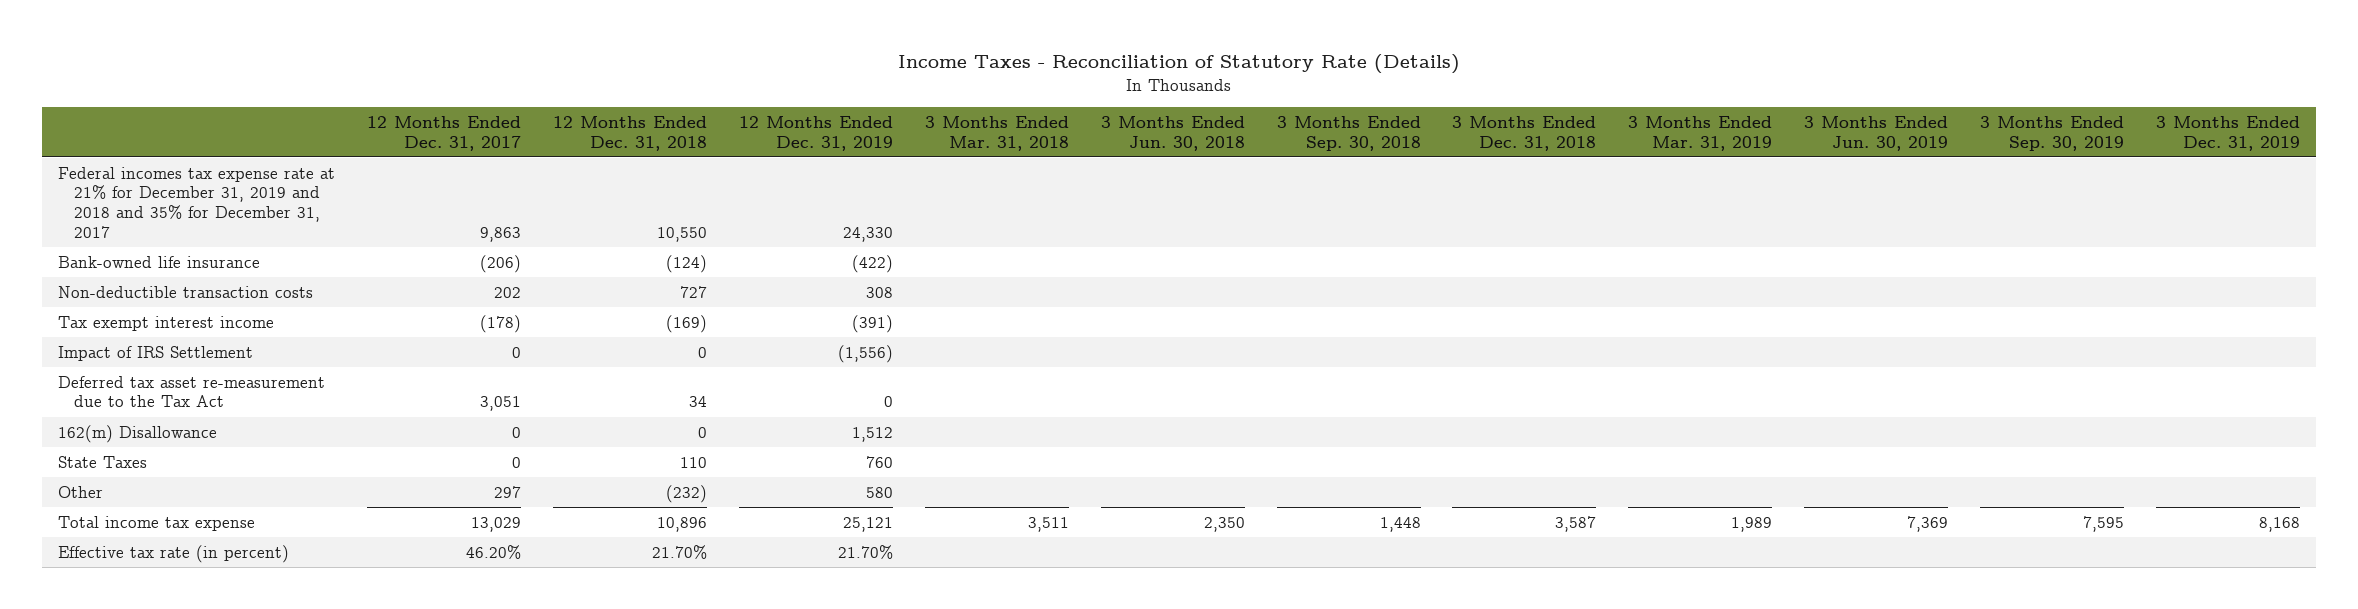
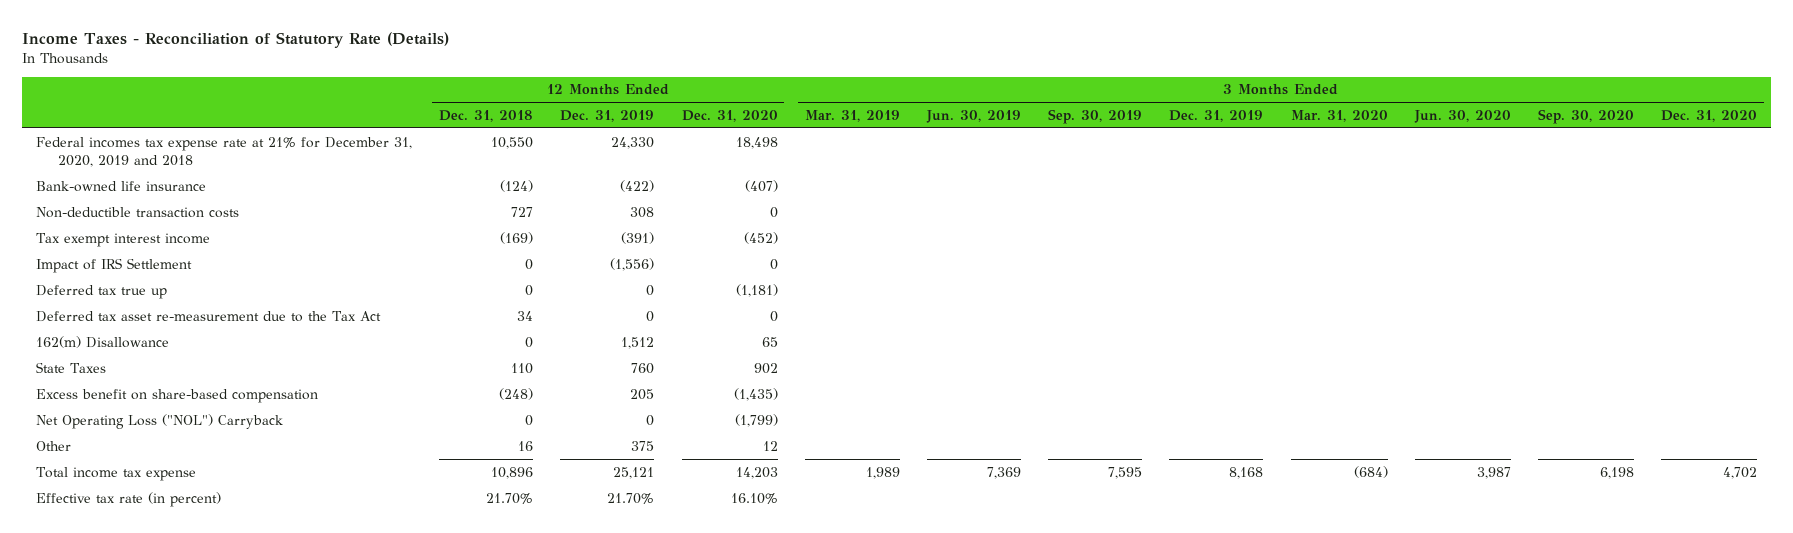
[367,115,522,151] 12 Months Ended Dec. 31, 2017 -> none
[924,115,1069,151] 3 Months Ended Mar. 31, 2018 -> none
[1100,115,1245,151] 3 Months Ended Jun. 30, 2018 -> none
[1276,115,1421,151] 3 Months Ended Sep. 30, 2018 -> none
[1452,115,1597,151] 3 Months Ended Dec. 31, 2018 -> none
none -> [681,109,778,122] Dec. 31, 2020
none -> [1290,109,1388,122] Mar. 31, 2020
none -> [1413,109,1511,123] Jun. 30, 2020
none -> [1538,108,1635,124] Sep. 30, 2020
none -> [1661,109,1758,122] Dec. 31, 2020
[58,166,336,239] Federal incomes tax expense rate at 21% for December 31, 2019 and 2018 and 35% for December 31, 2017 -> [35,136,412,167] Federal incomes tax expense rate at 21% for December 31, 2020, 2019 and 2018
none -> [35,284,167,299] Deferred tax true up
none -> [35,388,318,403] Excess benefit on share-based compensation
none -> [35,413,283,429] Net Operating Loss ("NOL") Carryback
[666,484,708,503] (232) -> [518,440,534,451] 16
[865,486,893,498] 580 -> [631,440,655,451] 375

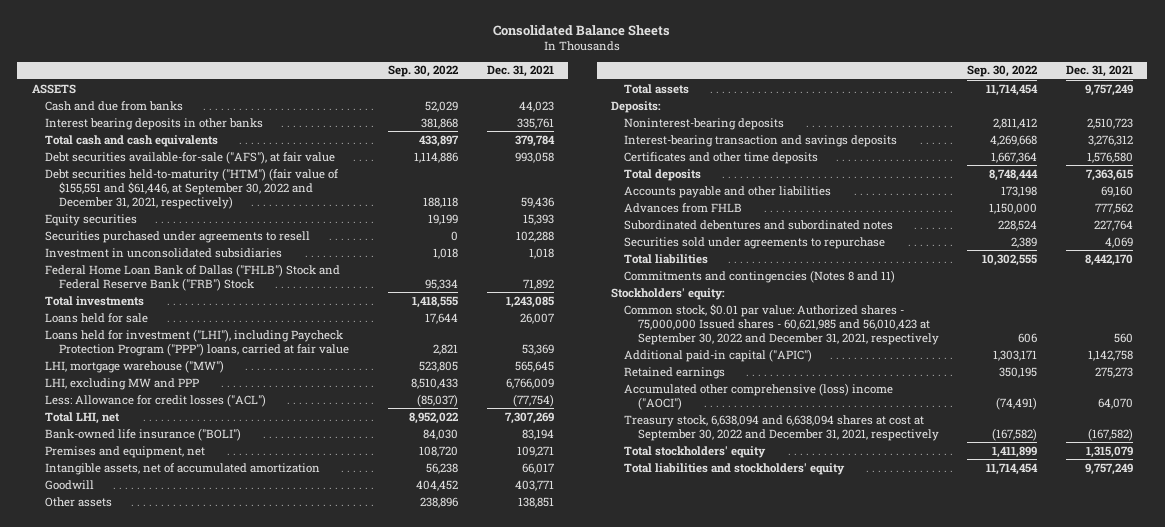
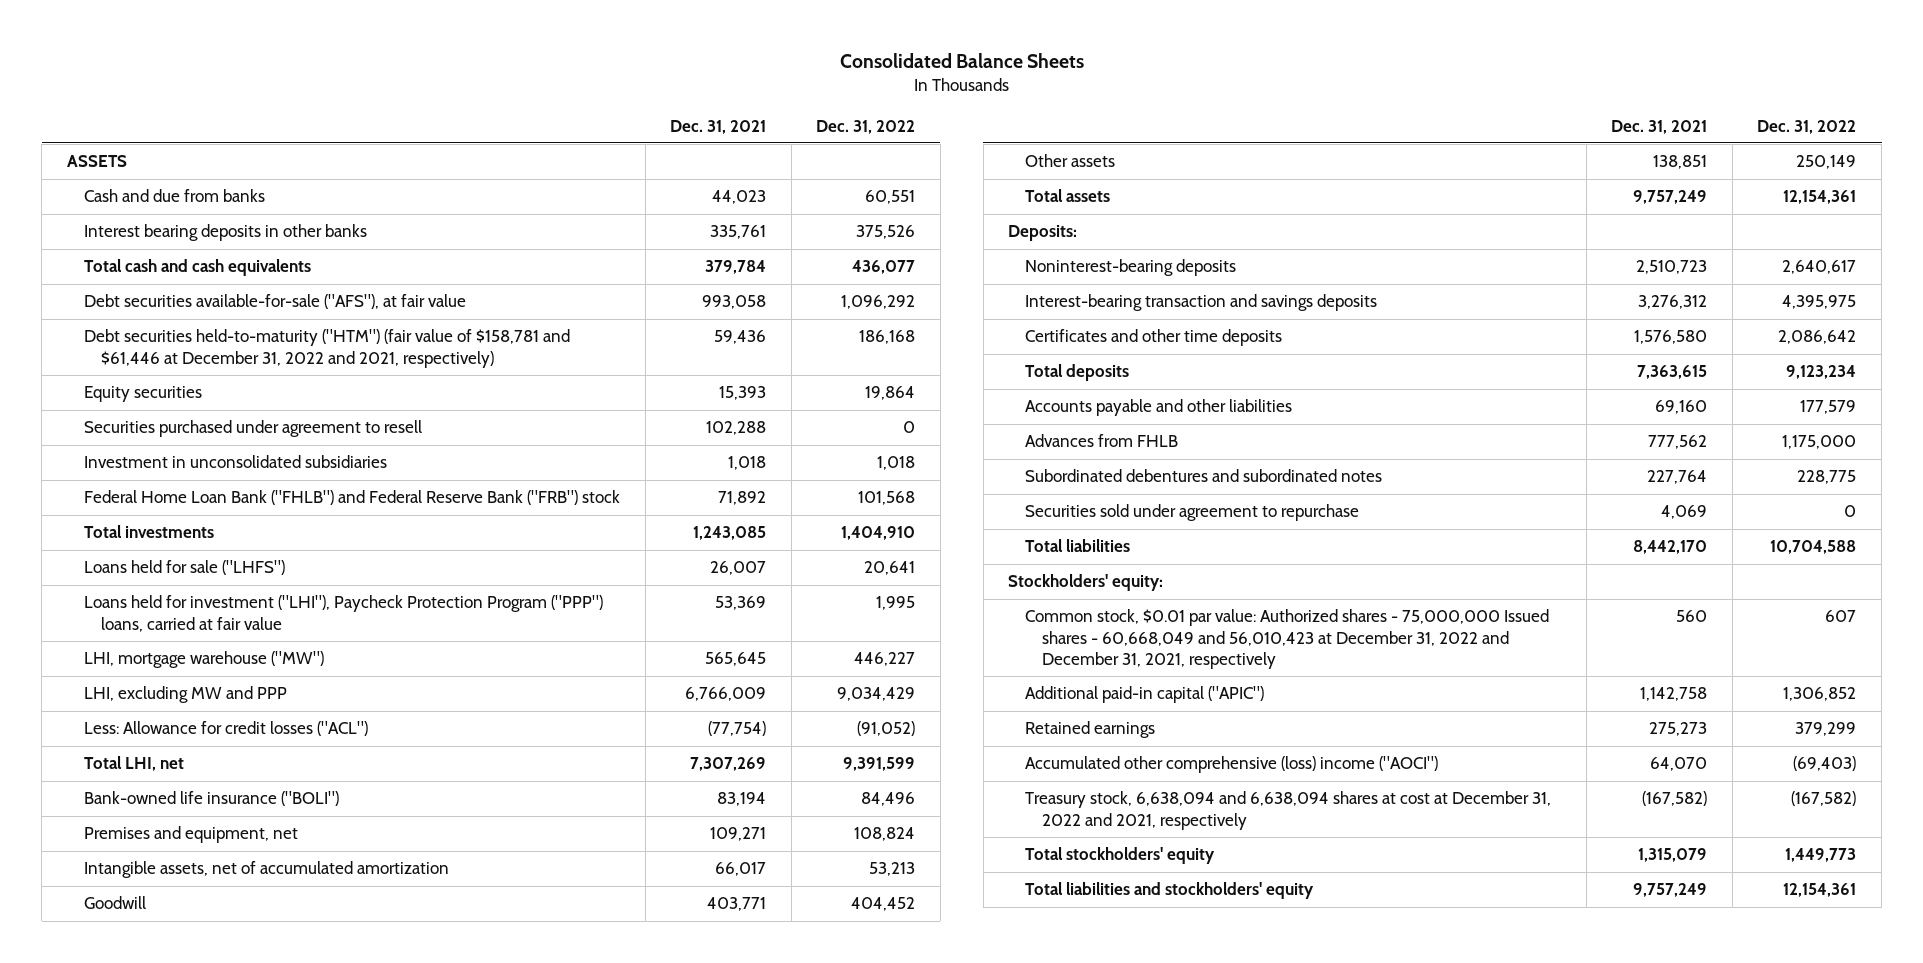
[388,65,459,78] Sep. 30, 2022 -> none
none -> [816,119,916,134] Dec. 31, 2022
[45,167,340,209] Debt securities held-to-maturity ("HTM") (fair value of $155,551 and $61,446, at September 30, 2022 and December 31, 2021, respectively) -> [84,329,571,368] Debt securities held-to-maturity ("HTM") (fair value of $158,781 and $61,446 at December 31, 2022 and 2021, respectively)
[45,230,311,243] Securities purchased under agreements to resell -> [84,420,423,438] Securities purchased under agreement to resell
[45,263,341,291] Federal Home Loan Bank of Dallas ("FHLB") Stock and Federal Reserve Bank ("FRB") Stock -> [84,490,621,506] Federal Home Loan Bank ("FHLB") and Federal Reserve Bank ("FRB") stock
[45,312,149,323] Loans held for sale -> [84,560,286,576] Loans held for sale ("LHFS")
[45,328,349,356] Loans held for investment ("LHI"), including Paycheck Protection Program ("PPP") loans, carried at fair value -> [84,595,604,632] Loans held for investment ("LHI"), Paycheck Protection Program ("PPP") loans, carried at fair value
[624,236,886,249] Securities sold under agreements to repurchase -> [1025,504,1360,522] Securities sold under agreement to repurchase
[624,269,896,283] Commitments and contingencies (Notes 8 and 11) -> none
[624,303,939,345] Common stock, $0.01 par value: Authorized shares - 75,000,000 Issued shares - 60,621,985 and 56,010,423 at September 30, 2022 and December 31, 2021, respectively -> [1025,609,1550,669] Common stock, $0.01 par value: Authorized shares - 75,000,000 Issued shares - 60,668,049 and 56,010,423 at December 31, 2022 and December 31, 2021, respectively
[624,414,939,441] Treasury stock, 6,638,094 and 6,638,094 shares at cost at September 30, 2022 and December 31, 2021, respectively -> [1025,791,1552,830] Treasury stock, 6,638,094 and 6,638,094 shares at cost at December 31, 2022 and 2021, respectively

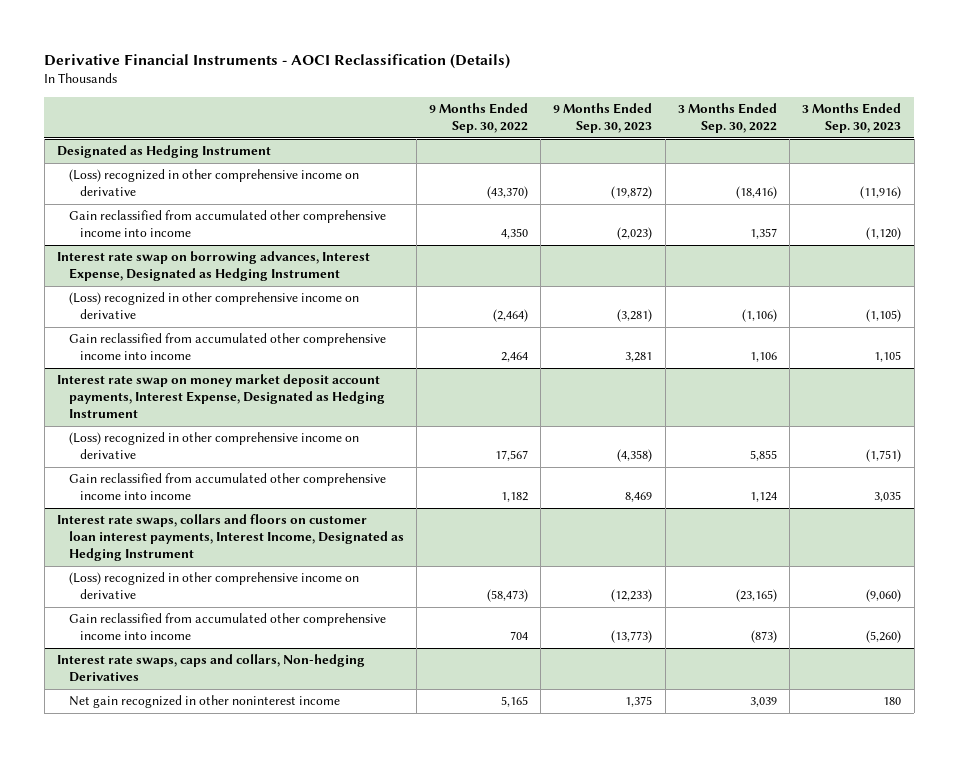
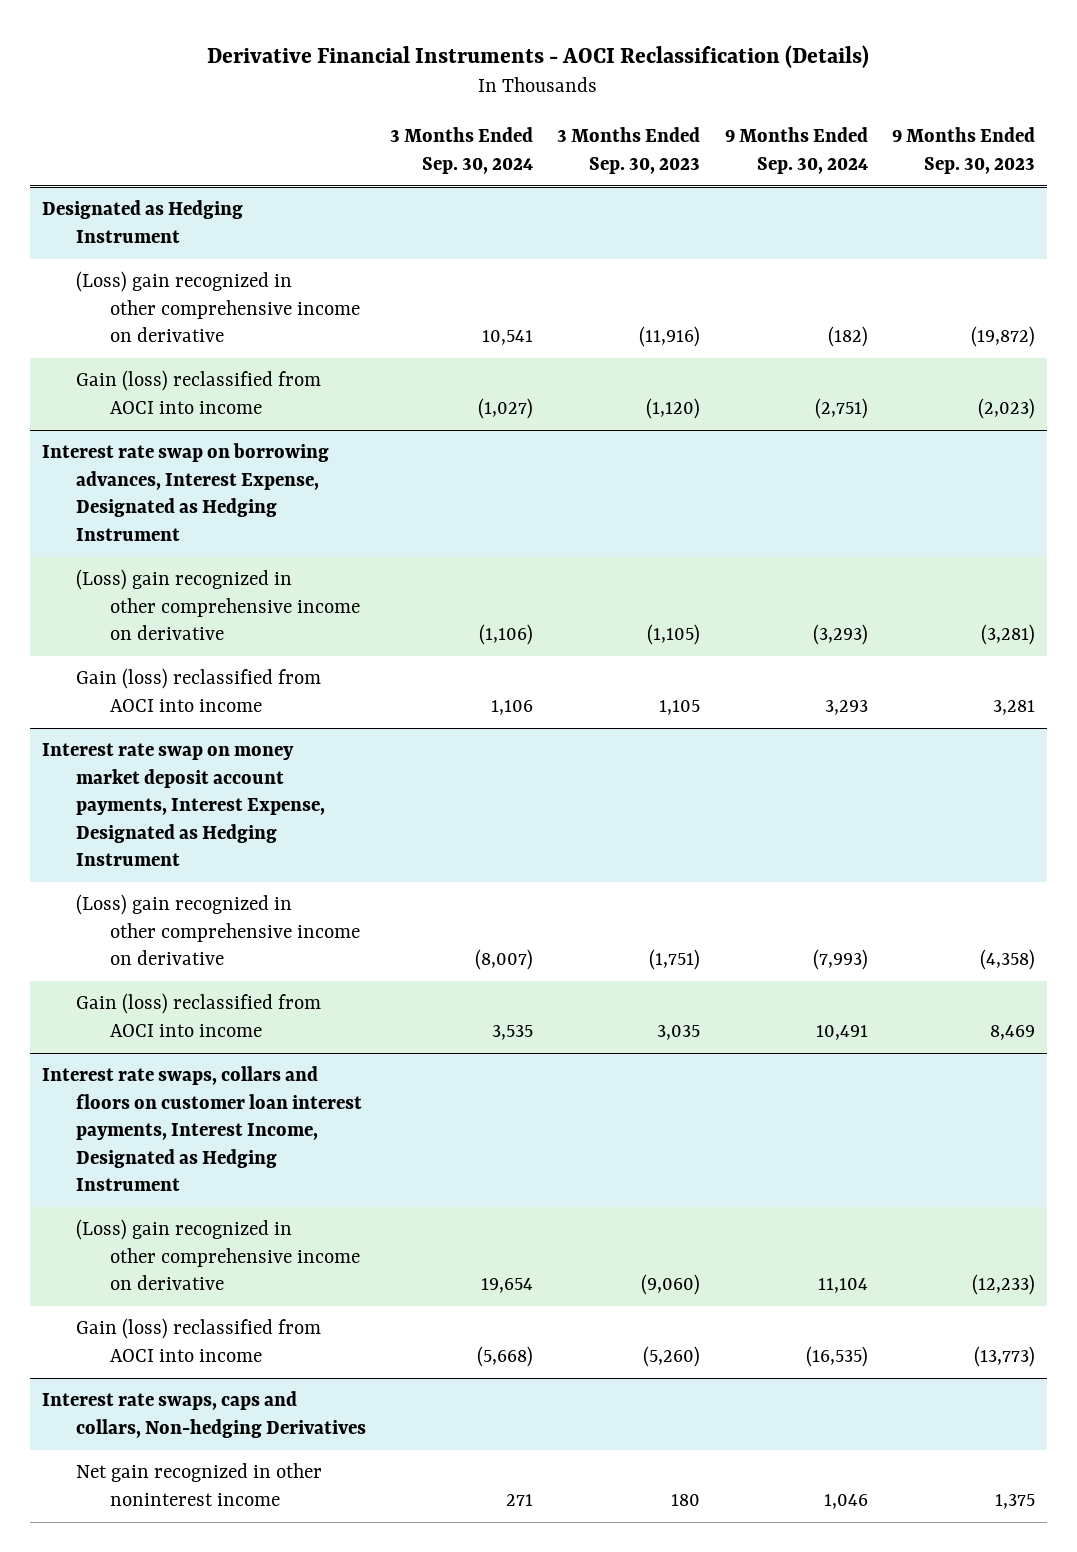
[429,103,529,134] 9 Months Ended Sep. 30, 2022 -> none
[677,103,777,134] 3 Months Ended Sep. 30, 2022 -> none
none -> [390,127,534,174] 3 Months Ended Sep. 30, 2024
none -> [724,127,868,174] 9 Months Ended Sep. 30, 2024
[68,169,359,197] (Loss) recognized in other comprehensive income on derivative -> [76,271,361,343] (Loss) gain recognized in other comprehensive income on derivative
[68,210,386,238] Gain reclassified from accumulated other comprehensive income into income -> [76,370,322,414] Gain (loss) reclassified from AOCI into income
[68,292,359,320] (Loss) recognized in other comprehensive income on derivative -> [76,569,361,641] (Loss) gain recognized in other comprehensive income on derivative
[68,333,386,361] Gain reclassified from accumulated other comprehensive income into income -> [76,668,322,712] Gain (loss) reclassified from AOCI into income
[68,432,359,460] (Loss) recognized in other comprehensive income on derivative -> [76,894,361,966] (Loss) gain recognized in other comprehensive income on derivative
[68,473,386,501] Gain reclassified from accumulated other comprehensive income into income -> [76,993,322,1037] Gain (loss) reclassified from AOCI into income
[68,572,359,600] (Loss) recognized in other comprehensive income on derivative -> [76,1219,361,1291] (Loss) gain recognized in other comprehensive income on derivative
[68,613,386,641] Gain reclassified from accumulated other comprehensive income into income -> [76,1318,322,1362] Gain (loss) reclassified from AOCI into income

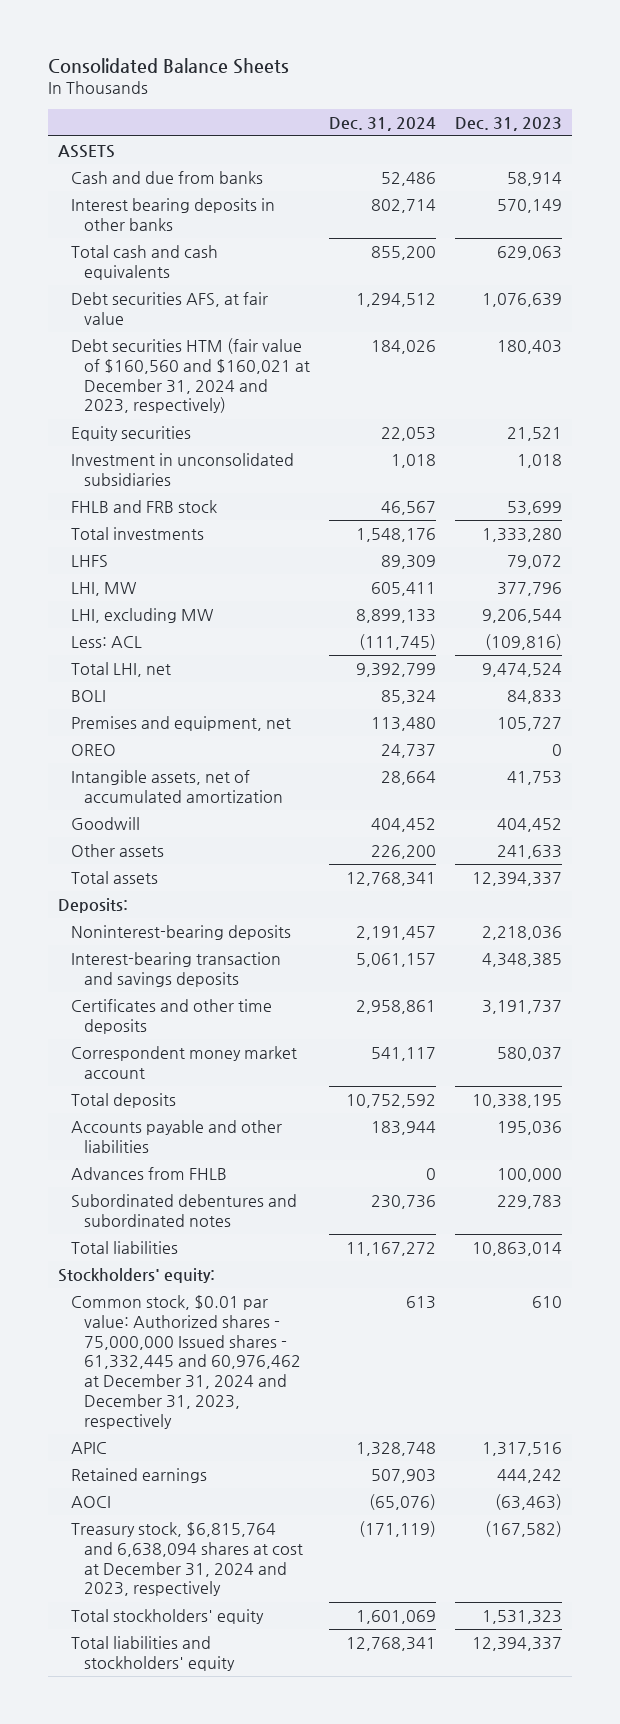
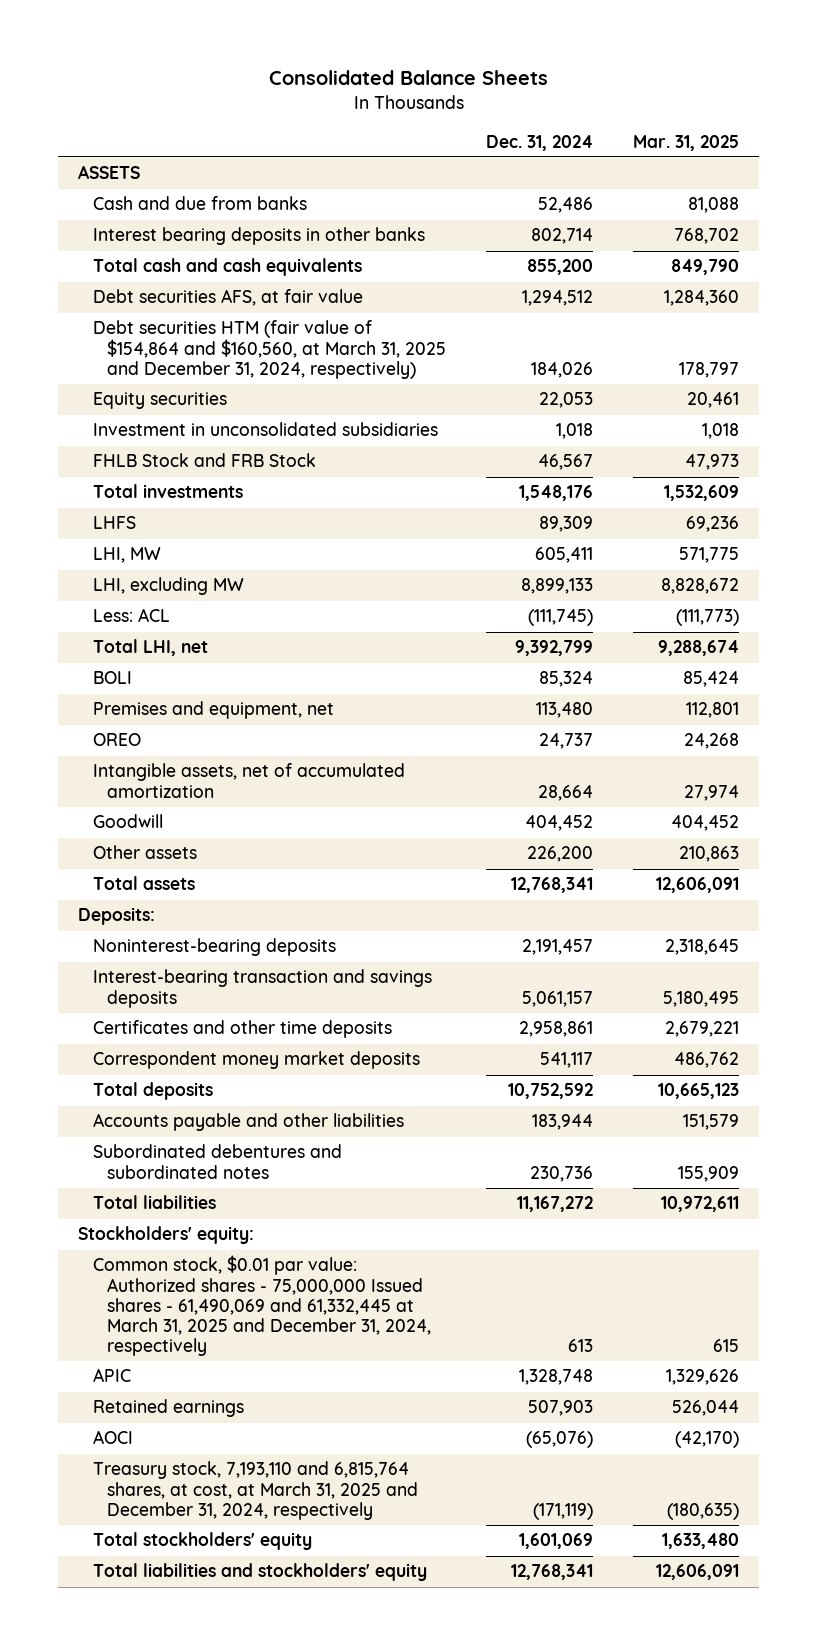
[455,116,563,131] Dec. 31, 2023 -> none
none -> [632,134,739,151] Mar. 31, 2025
[70,337,310,414] Debt securities HTM (fair value of $160,560 and $160,021 at December 31, 2024 and 2023, respectively) -> [92,320,446,379] Debt securities HTM (fair value of $154,864 and $160,560, at March 31, 2025 and December 31, 2024, respectively)
[70,499,217,513] FHLB and FRB stock -> [92,453,316,468] FHLB Stock and FRB Stock
[70,1045,297,1079] Correspondent money market account -> [92,1051,420,1070] Correspondent money market deposits
[70,1166,227,1180] Advances from FHLB -> none
[70,1294,301,1429] Common stock, $0.01 par value: Authorized shares - 75,000,000 Issued shares - 61,332,445 and 60,976,462 at December 31, 2024 and December 31, 2023, respectively -> [92,1255,431,1356] Common stock, $0.01 par value: Authorized shares - 75,000,000 Issued shares - 61,490,069 and 61,332,445 at March 31, 2025 and December 31, 2024, respectively
[70,1521,303,1597] Treasury stock, $6,815,764 and 6,638,094 shares at cost at December 31, 2024 and 2023, respectively -> [92,1461,418,1520] Treasury stock, 7,193,110 and 6,815,764 shares, at cost, at March 31, 2025 and December 31, 2024, respectively

